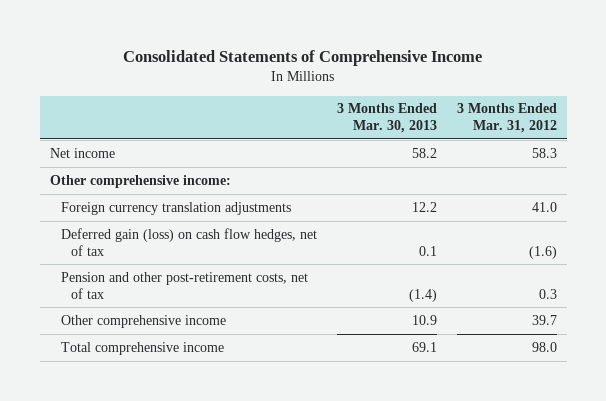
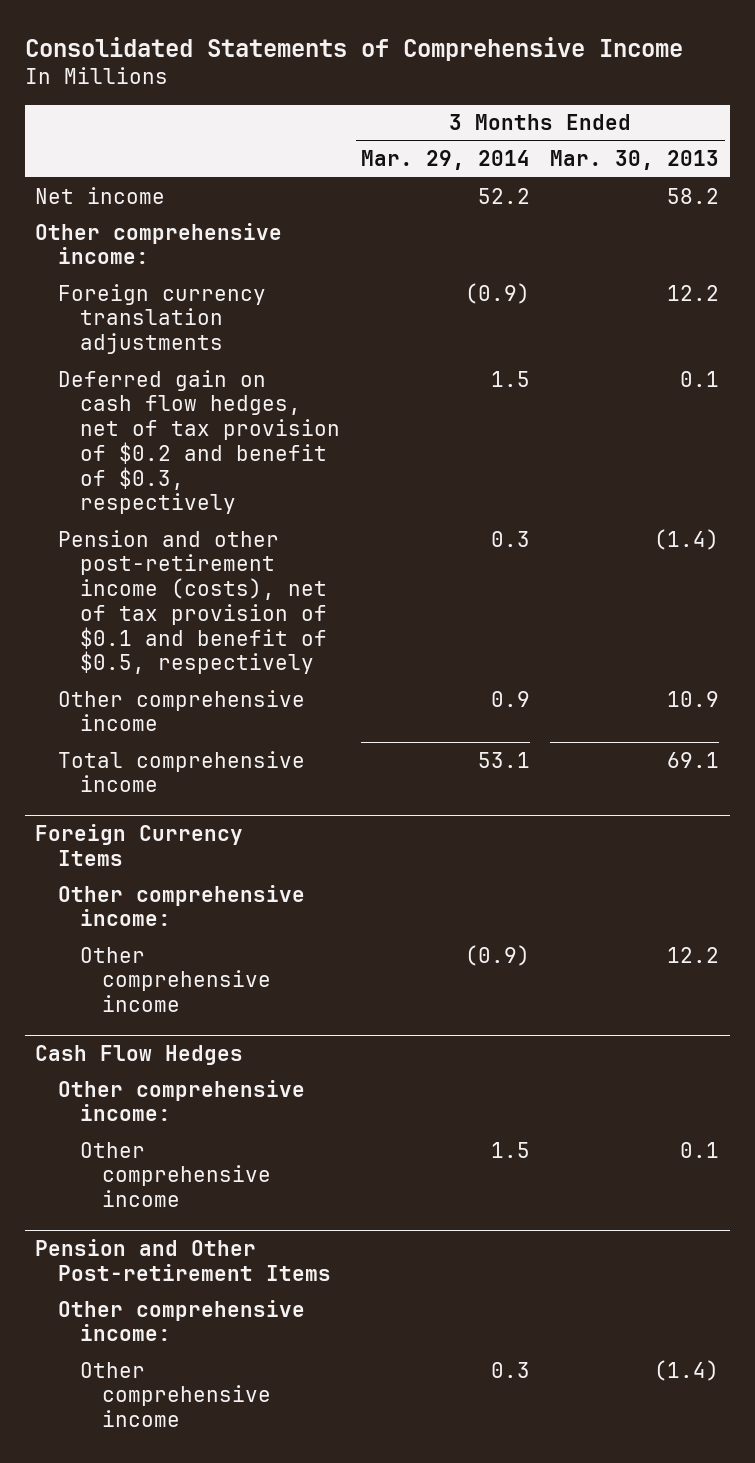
[456,103,557,134] 3 Months Ended Mar. 31, 2012 -> none
none -> [360,150,530,171] Mar. 29, 2014
[60,227,317,256] Deferred gain (loss) on cash flow hedges, net of tax -> [57,369,341,515] Deferred gain on cash flow hedges, net of tax provision of $0.2 and benefit of $0.3, respectively
[60,271,308,299] Pension and other post-retirement costs, net of tax -> [57,529,328,675] Pension and other post-retirement income (costs), net of tax provision of $0.1 and benefit of $0.5, respectively
none -> [35,823,244,866] Foreign Currency Items
none -> [57,884,305,927] Other comprehensive income:
none -> [80,946,272,1013] Other comprehensive income
none -> [35,1044,244,1065] Cash Flow Hedges
none -> [57,1079,305,1122] Other comprehensive income:
none -> [80,1141,272,1208] Other comprehensive income
none -> [35,1238,331,1281] Pension and Other Post-retirement Items
none -> [57,1299,305,1342] Other comprehensive income:
none -> [80,1361,272,1428] Other comprehensive income

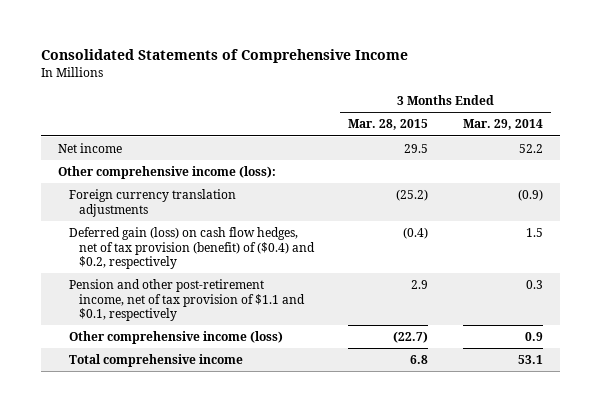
[550,150,720,171] Mar. 30, 2013 -> none
none -> [348,119,429,131] Mar. 28, 2015
[35,222,283,265] Other comprehensive income: -> [58,166,277,180] Other comprehensive income (loss):
[57,369,341,515] Deferred gain on cash flow hedges, net of tax provision of $0.2 and benefit of $0.3, respectively -> [68,227,316,270] Deferred gain (loss) on cash flow hedges, net of tax provision (benefit) of ($0.4) and $0.2, respectively
[57,529,328,675] Pension and other post-retirement income (costs), net of tax provision of $0.1 and benefit of $0.5, respectively -> [68,279,306,322] Pension and other post-retirement income, net of tax provision of $1.1 and $0.1, respectively
[57,689,305,732] Other comprehensive income -> [68,331,283,345] Other comprehensive income (loss)
[35,823,244,866] Foreign Currency Items -> none
[57,884,305,927] Other comprehensive income: -> none
[80,946,272,1013] Other comprehensive income -> none
[35,1044,244,1065] Cash Flow Hedges -> none
[57,1079,305,1122] Other comprehensive income: -> none
[80,1141,272,1208] Other comprehensive income -> none
[35,1238,331,1281] Pension and Other Post-retirement Items -> none
[57,1299,305,1342] Other comprehensive income: -> none
[80,1361,272,1428] Other comprehensive income -> none

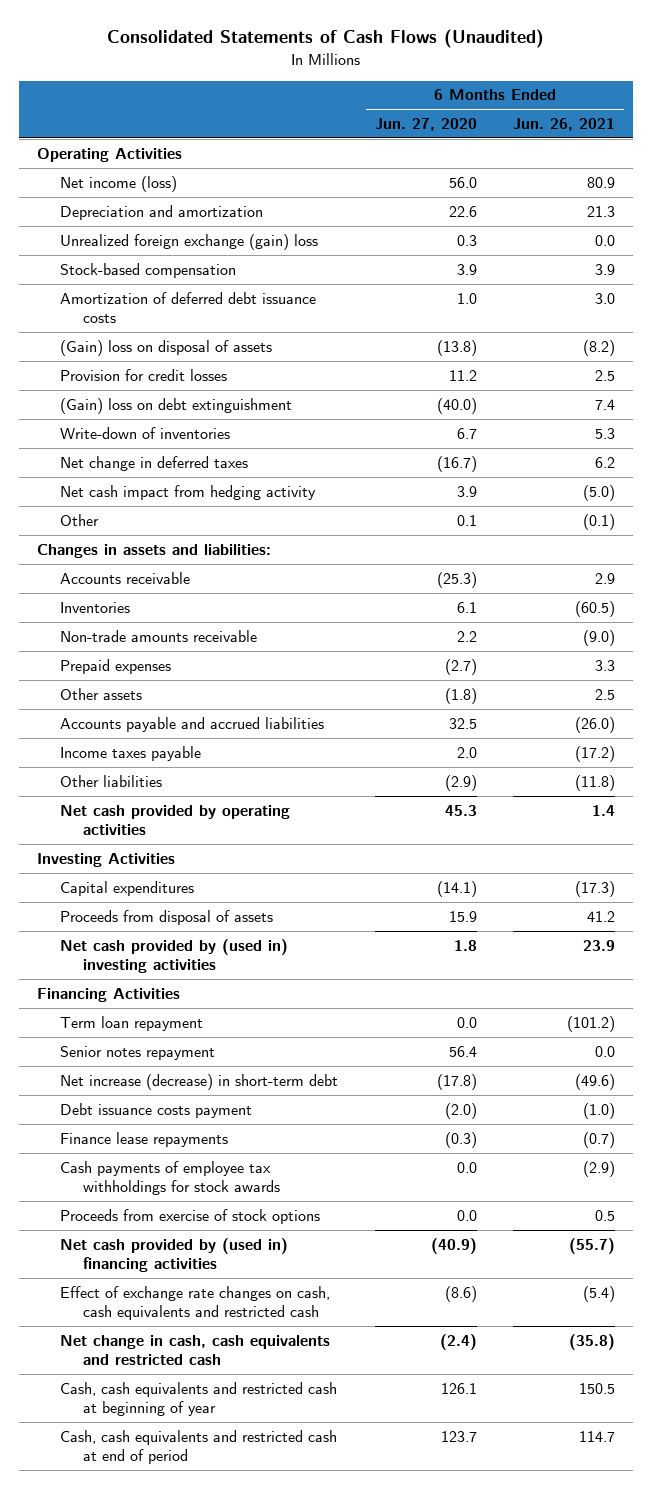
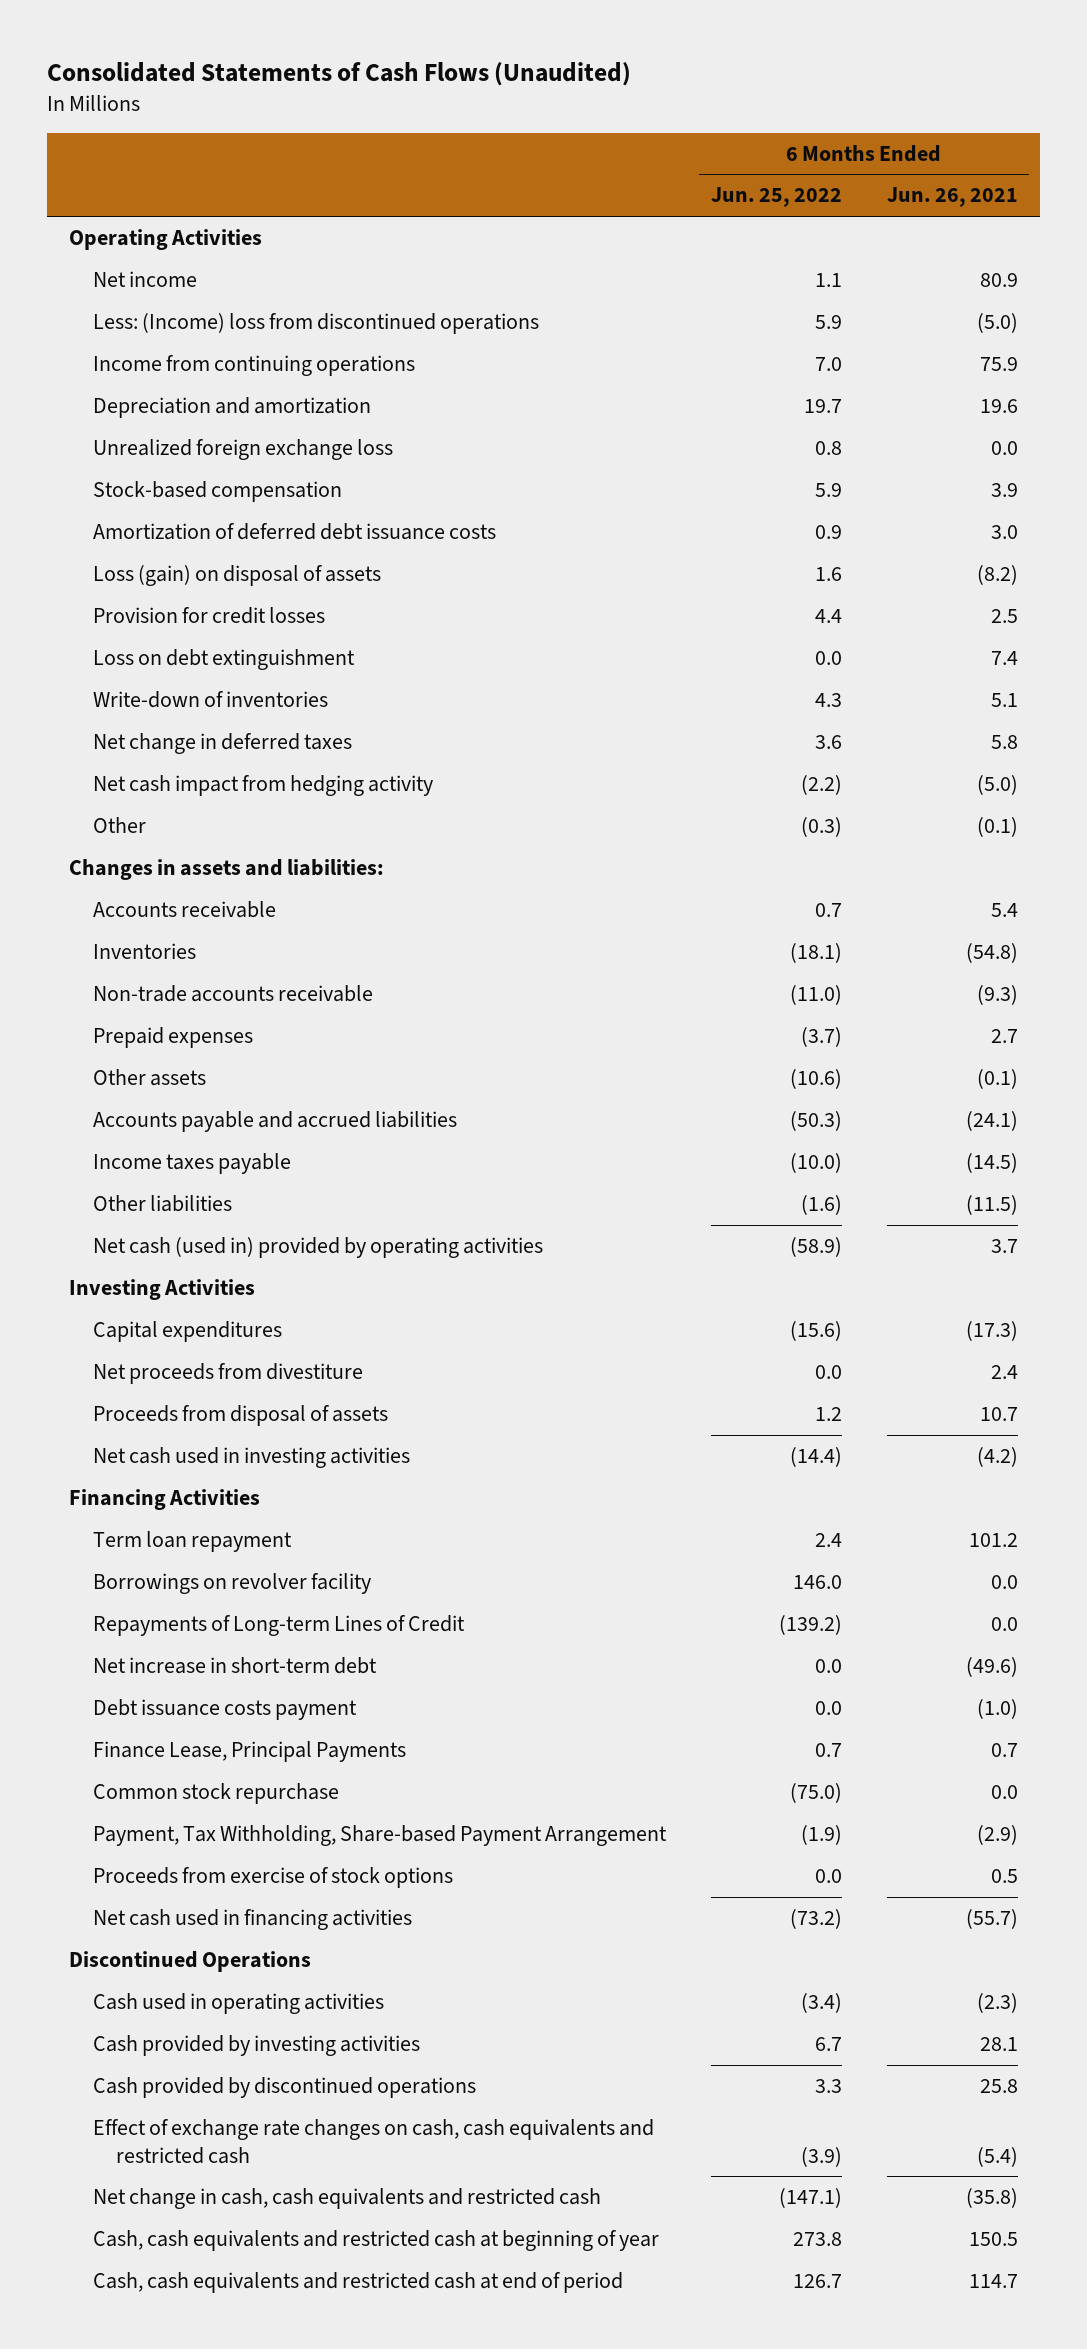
[374,118,477,132] Jun. 27, 2020 -> none
none -> [710,187,842,208] Jun. 25, 2022
[60,175,178,192] Net income (loss) -> [92,271,197,288] Net income
none -> [92,313,539,335] Less: (Income) loss from discontinued operations
none -> [92,355,415,377] Income from continuing operations
[587,205,616,217] 21.3 -> [979,399,1018,414] 19.6
[60,233,319,250] Unrealized foreign exchange (gain) loss -> [92,439,393,461] Unrealized foreign exchange loss
[60,339,273,356] (Gain) loss on disposal of assets -> [92,565,381,587] Loss (gain) on disposal of assets
[60,397,293,414] (Gain) loss on debt extinguishment -> [92,649,355,671] Loss on debt extinguishment
[595,427,616,439] 5.3 -> [990,693,1018,708] 5.1
[595,456,616,468] 6.2 -> [990,735,1018,750] 5.8
[595,572,616,584] 2.9 -> [990,903,1018,918] 5.4
[575,600,616,617] (60.5) -> [965,943,1018,964] (54.8)
[60,629,258,642] Non-trade amounts receivable -> [92,985,373,1003] Non-trade accounts receivable
[583,629,616,646] (9.0) -> [976,985,1018,1006] (9.3)
[595,659,616,671] 3.3 -> [990,1029,1018,1044] 2.7
[595,688,616,700] 2.5 -> [976,1069,1018,1090] (0.1)
[575,716,616,733] (26.0) -> [965,1111,1018,1132] (24.1)
[575,745,616,762] (17.2) -> [965,1153,1018,1174] (14.5)
[575,774,616,791] (11.8) -> [965,1195,1018,1216] (11.5)
[60,804,291,836] Net cash provided by operating activities -> [92,1237,543,1259] Net cash (used in) provided by operating activities
[592,804,616,816] 1.4 -> [990,1239,1018,1254] 3.7
none -> [92,1363,363,1385] Net proceeds from divestiture
[587,910,616,922] 41.2 -> [979,1407,1018,1422] 10.7
[60,938,289,974] Net cash provided by (used in) investing activities -> [92,1447,410,1469] Net cash used in investing activities
[583,939,616,951] 23.9 -> [976,1447,1018,1468] (4.2)
[60,1045,216,1060] Senior notes repayment -> none
[567,1015,616,1032] (101.2) -> [968,1533,1018,1548] 101.2
none -> [92,1573,371,1595] Borrowings on revolver facility
none -> [92,1615,465,1637] Repayments of Long-term Lines of Credit
[60,1073,339,1090] Net increase (decrease) in short-term debt -> [92,1657,377,1675] Net increase in short-term debt
[60,1131,229,1147] Finance lease repayments -> none
[60,1160,281,1196] Cash payments of employee tax withholdings for stock awards -> none
none -> [92,1741,406,1763] Finance Lease, Principal Payments
none -> [92,1783,339,1805] Common stock repurchase
none -> [92,1825,667,1847] Payment, Tax Withholding, Share-based Payment Arrangement
[60,1237,289,1273] Net cash provided by (used in) financing activities -> [92,1909,412,1931] Net cash used in financing activities
none -> [69,1951,312,1973] Discontinued Operations
none -> [92,1993,384,2015] Cash used in operating activities
none -> [92,2035,420,2057] Cash provided by investing activities
none -> [92,2077,476,2099] Cash provided by discontinued operations

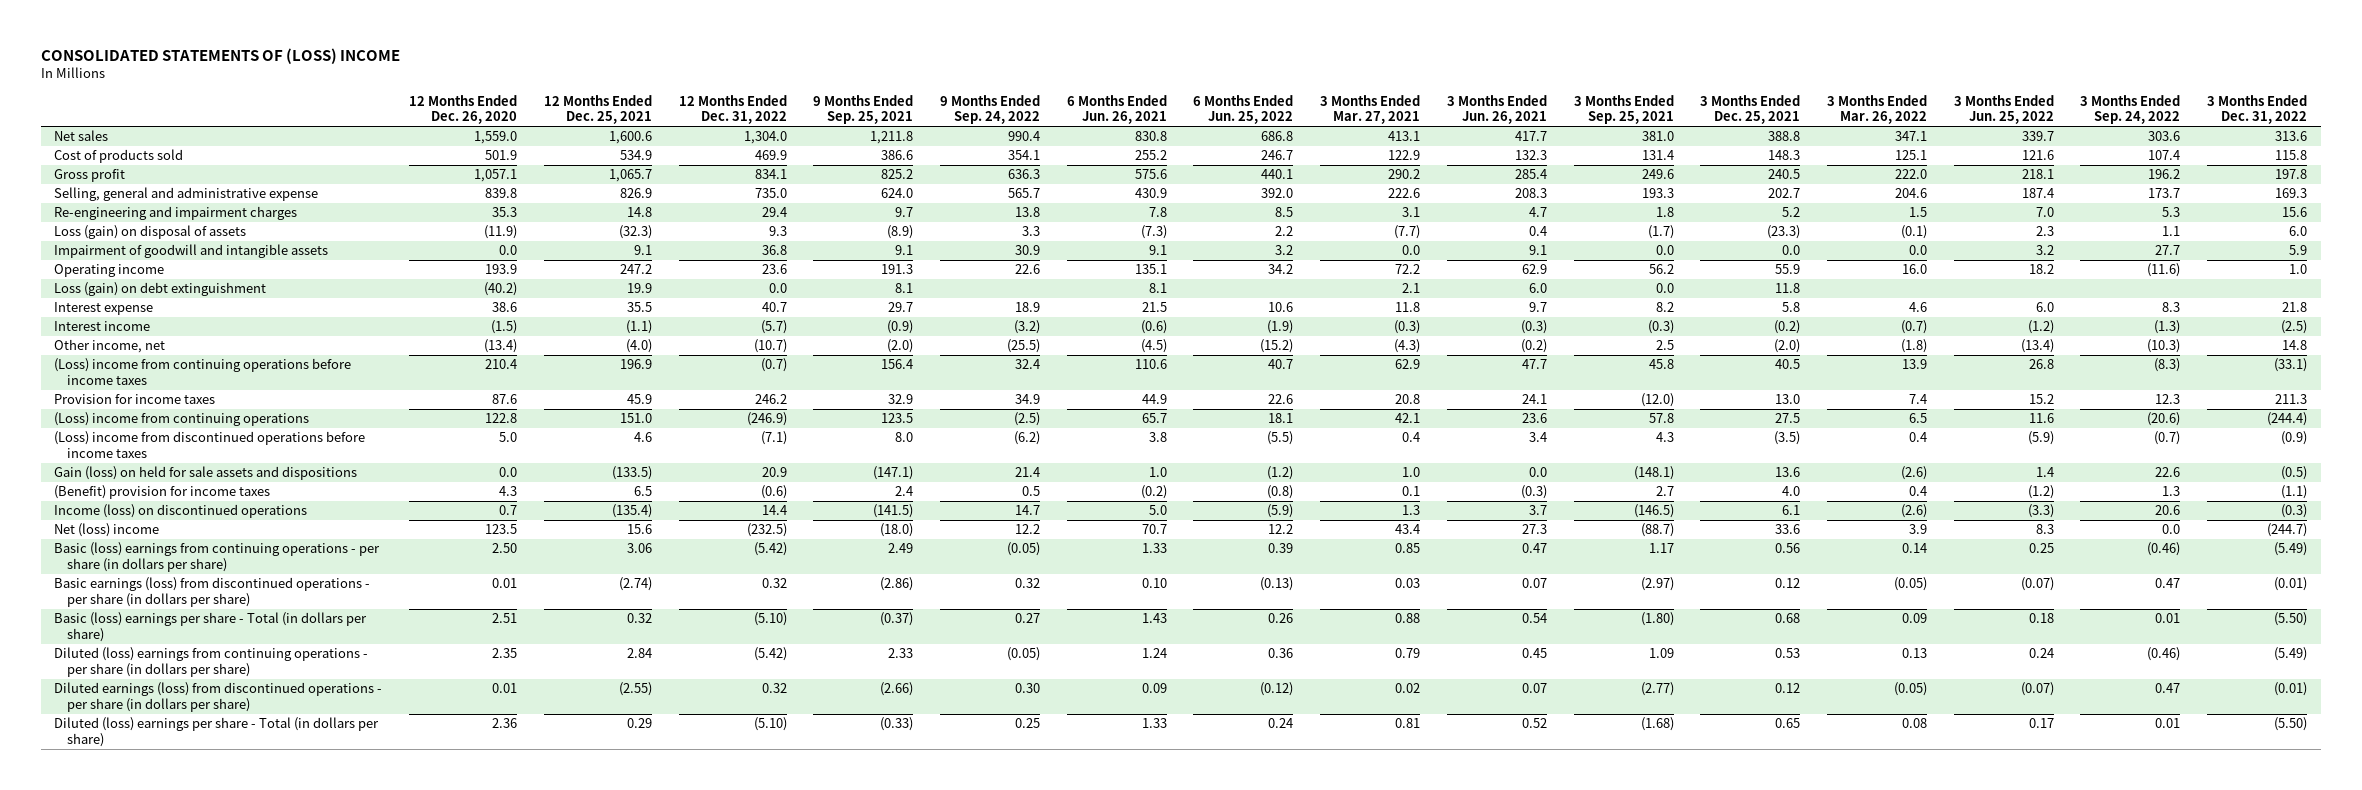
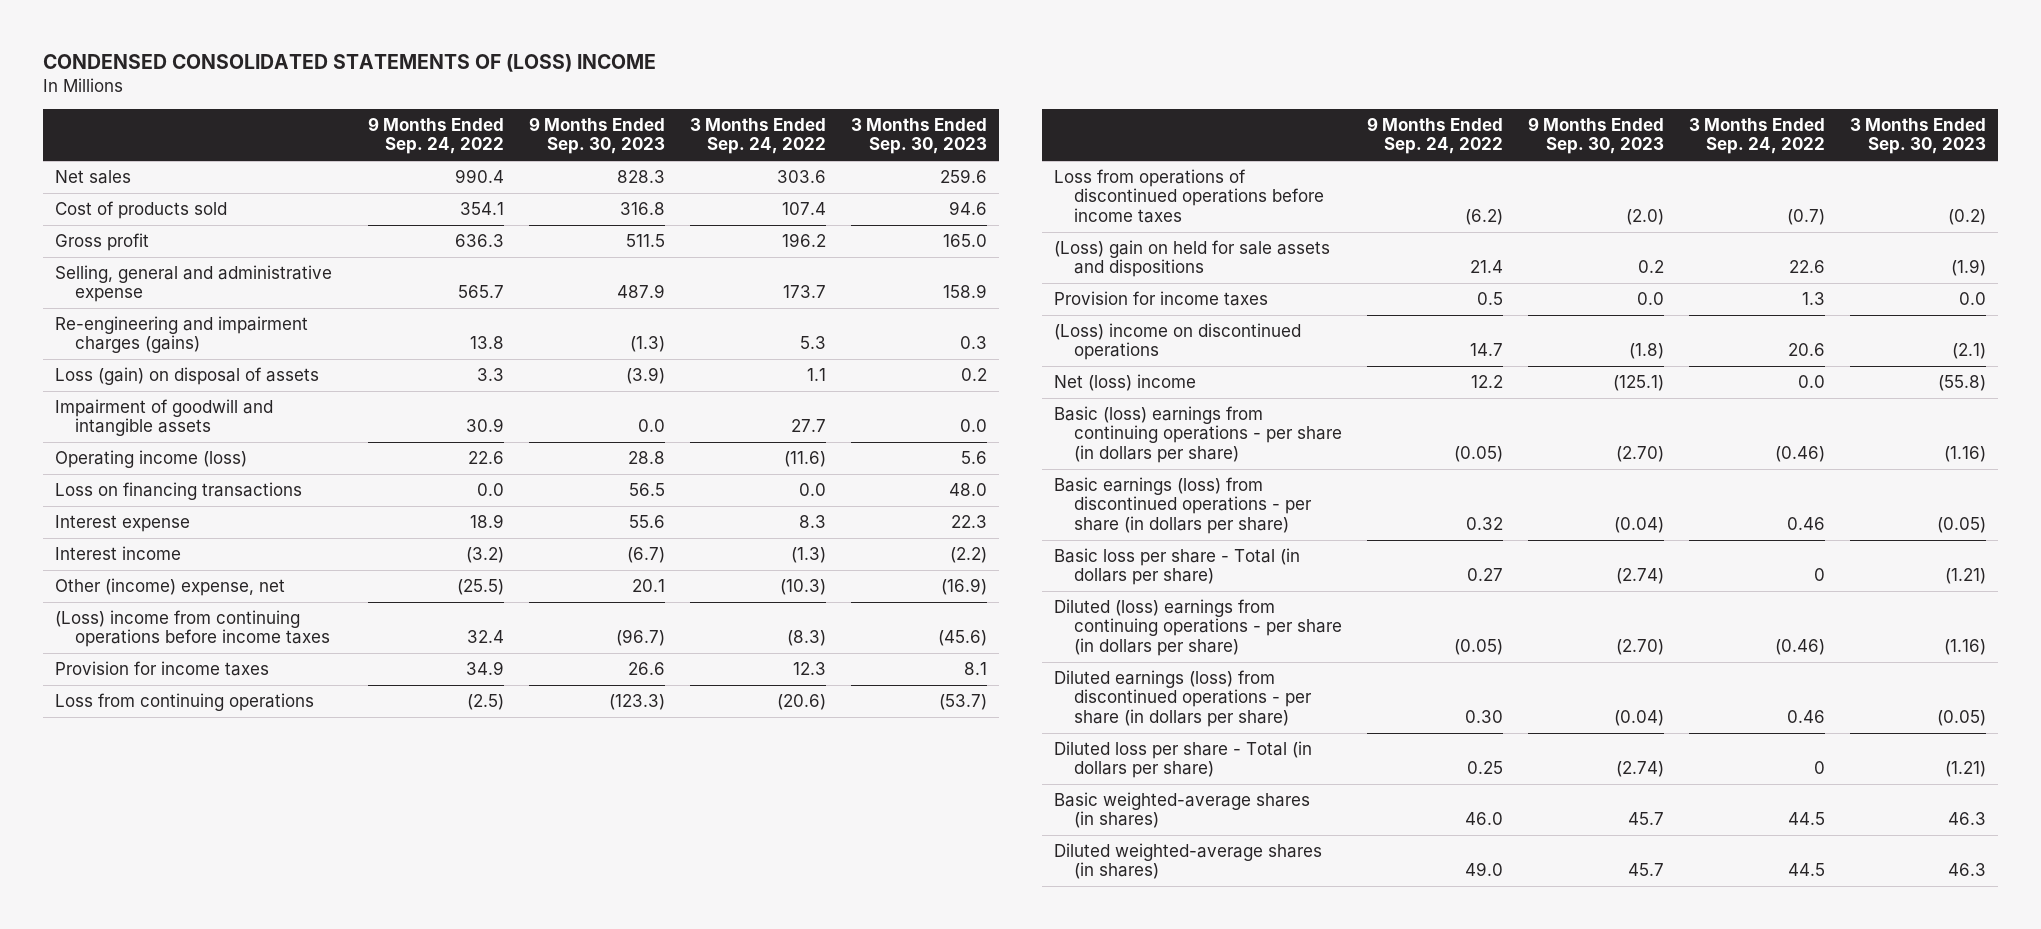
[41,48,401,65] CONSOLIDATED STATEMENTS OF (LOSS) INCOME -> [42,54,656,73] CONDENSED CONSOLIDATED STATEMENTS OF (LOSS) INCOME
[409,94,518,125] 12 Months Ended Dec. 26, 2020 -> none
[543,94,652,125] 12 Months Ended Dec. 25, 2021 -> none
[678,94,787,125] 12 Months Ended Dec. 31, 2022 -> none
[813,94,914,125] 9 Months Ended Sep. 25, 2021 -> none
[1066,94,1167,125] 6 Months Ended Jun. 26, 2021 -> none
[1193,94,1294,125] 6 Months Ended Jun. 25, 2022 -> none
[1320,94,1421,125] 3 Months Ended Mar. 27, 2021 -> none
[1446,94,1547,125] 3 Months Ended Jun. 26, 2021 -> none
[1573,94,1674,125] 3 Months Ended Sep. 25, 2021 -> none
[1700,94,1801,125] 3 Months Ended Dec. 25, 2021 -> none
[1827,94,1928,125] 3 Months Ended Mar. 26, 2022 -> none
[1953,94,2054,125] 3 Months Ended Jun. 25, 2022 -> none
[2207,94,2308,125] 3 Months Ended Dec. 31, 2022 -> none
none -> [529,116,666,155] 9 Months Ended Sep. 30, 2023
none -> [850,117,987,155] 3 Months Ended Sep. 30, 2023
[54,206,298,221] Re-engineering and impairment charges -> [55,316,309,354] Re-engineering and impairment charges (gains)
[54,282,267,297] Loss (gain) on debt extinguishment -> none
[54,264,165,278] Operating income -> [55,450,248,469] Operating income (loss)
none -> [55,482,303,501] Loss on financing transactions
[54,339,166,354] Other income, net -> [55,578,286,597] Other (income) expense, net
[54,412,310,427] (Loss) income from continuing operations -> [55,693,315,712] Loss from continuing operations
[54,431,366,458] (Loss) income from discontinued operations before income taxes -> [1054,169,1324,223] Loss from operations of discontinued operations before income taxes
[54,466,358,481] Gain (loss) on held for sale assets and dispositions -> [1054,240,1331,278] (Loss) gain on held for sale assets and dispositions
[54,485,271,500] (Benefit) provision for income taxes -> [1054,291,1269,307] Provision for income taxes
[54,504,308,519] Income (loss) on discontinued operations -> [1054,323,1302,361] (Loss) income on discontinued operations
[2155,578,2181,589] 0.47 -> [1786,516,1825,530] 0.46
[54,612,368,642] Basic (loss) earnings per share - Total (in dollars per share) -> [1054,548,1301,586] Basic loss per share - Total (in dollars per share)
[2155,613,2181,624] 0.01 -> [1813,568,1825,582] 0
[2155,683,2181,694] 0.47 -> [1786,709,1825,723] 0.46
[54,717,380,747] Diluted (loss) earnings per share - Total (in dollars per share) -> [1054,741,1313,779] Diluted loss per share - Total (in dollars per share)
[2155,718,2181,729] 0.01 -> [1813,761,1825,775] 0
none -> [1054,792,1311,829] Basic weighted-average shares (in shares)
none -> [1054,843,1323,880] Diluted weighted-average shares (in shares)

